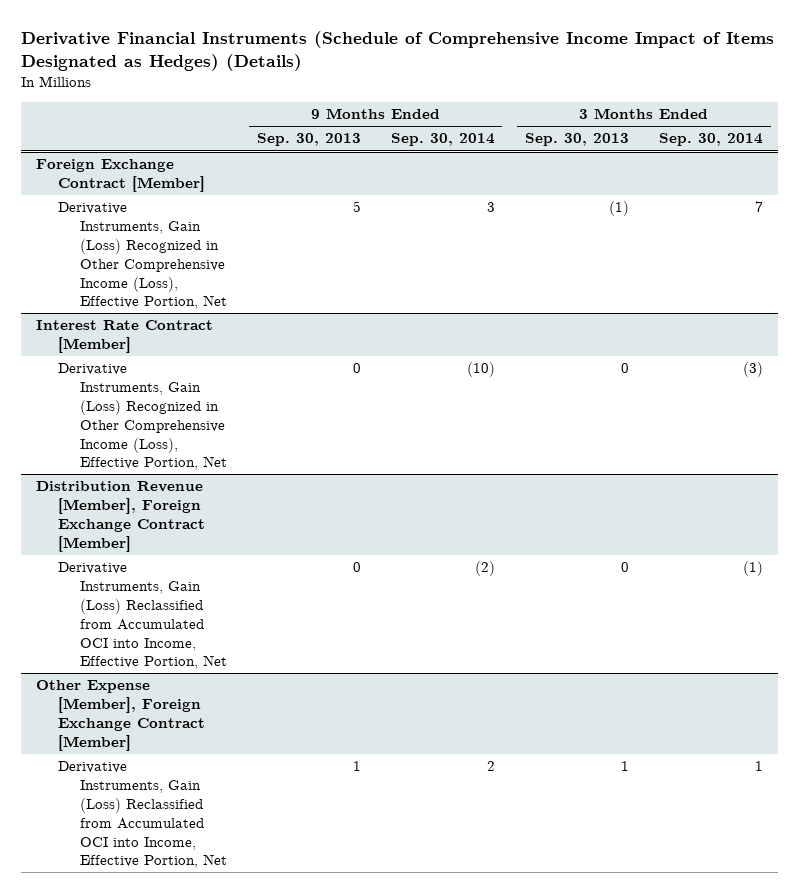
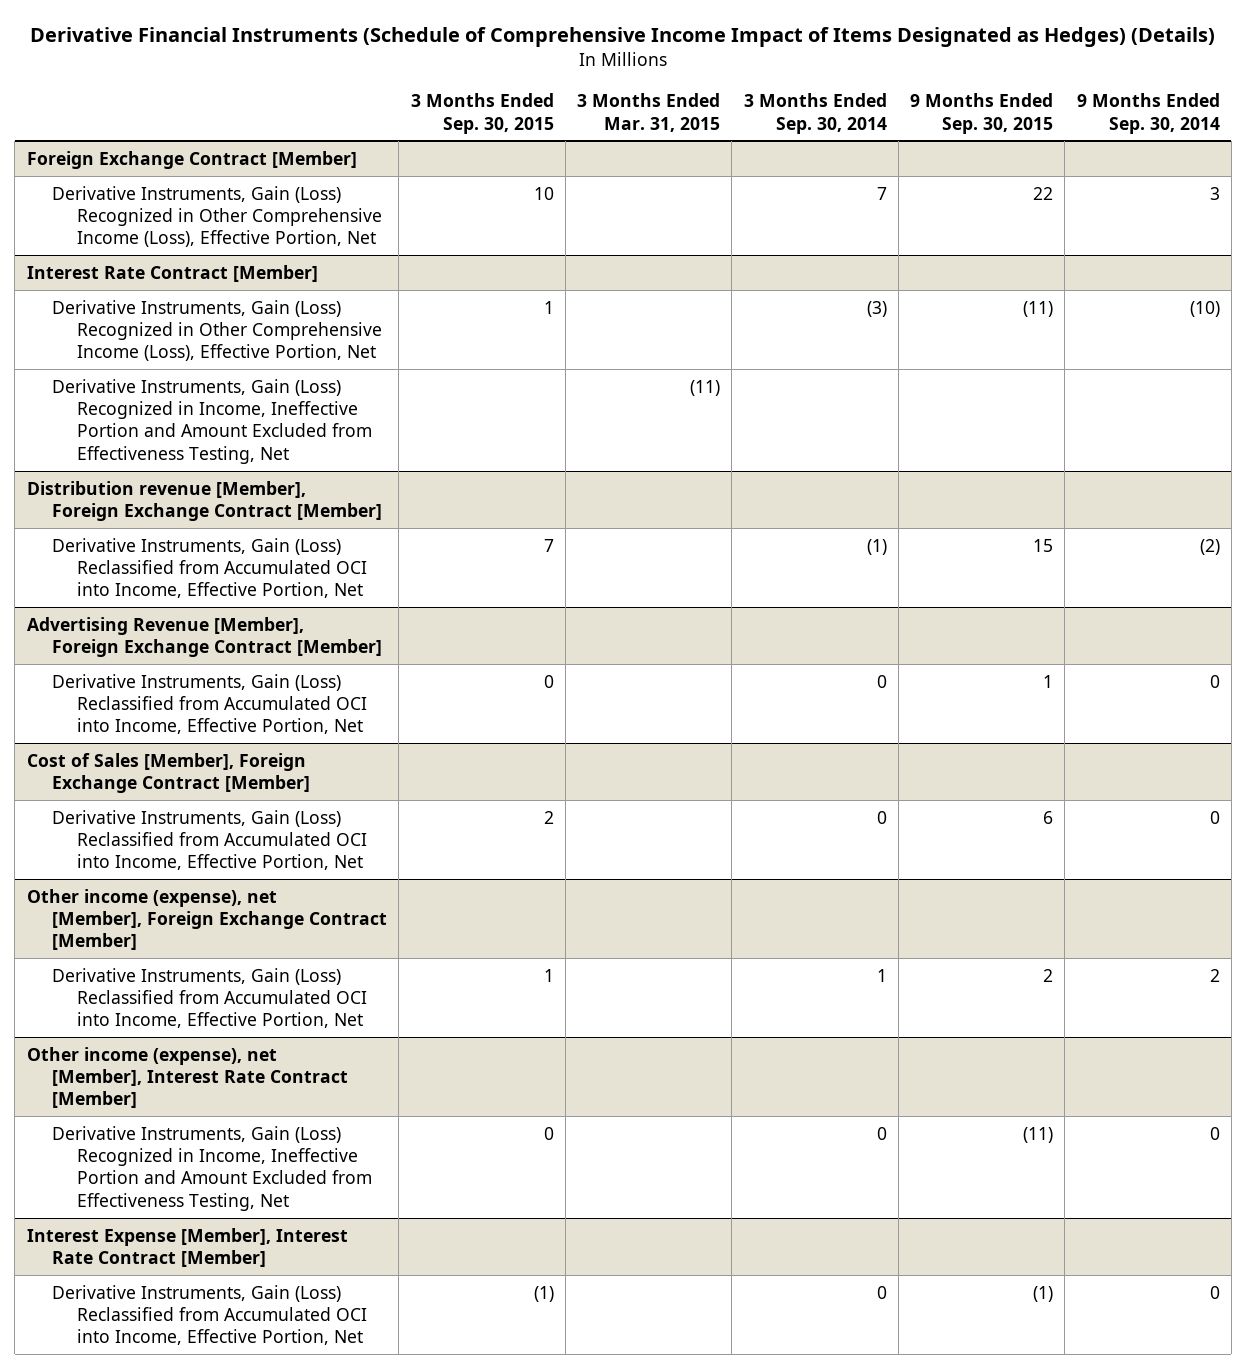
[256,133,361,147] Sep. 30, 2013 -> none
[524,133,629,147] Sep. 30, 2013 -> none
none -> [410,93,554,134] 3 Months Ended Sep. 30, 2015
none -> [577,93,721,132] 3 Months Ended Mar. 31, 2015
none -> [910,93,1054,134] 9 Months Ended Sep. 30, 2015
none -> [52,378,373,464] Derivative Instruments, Gain (Loss) Recognized in Income, Ineffective Portion and Amount Excluded from Effectiveness Testing, Net
[36,481,206,552] Distribution Revenue [Member], Foreign Exchange Contract [Member] -> [26,480,383,521] Distribution revenue [Member], Foreign Exchange Contract [Member]
none -> [26,616,383,657] Advertising Revenue [Member], Foreign Exchange Contract [Member]
none -> [52,673,368,735] Derivative Instruments, Gain (Loss) Reclassified from Accumulated OCI into Income, Effective Portion, Net
none -> [26,752,311,793] Cost of Sales [Member], Foreign Exchange Contract [Member]
none -> [52,809,368,871] Derivative Instruments, Gain (Loss) Reclassified from Accumulated OCI into Income, Effective Portion, Net
[36,680,206,751] Other Expense [Member], Foreign Exchange Contract [Member] -> [26,888,388,951] Other income (expense), net [Member], Foreign Exchange Contract [Member]
none -> [26,1046,349,1109] Other income (expense), net [Member], Interest Rate Contract [Member]
none -> [52,1125,373,1211] Derivative Instruments, Gain (Loss) Recognized in Income, Ineffective Portion and Amount Excluded from Effectiveness Testing, Net
none -> [26,1227,348,1267] Interest Expense [Member], Interest Rate Contract [Member]
none -> [52,1284,368,1346] Derivative Instruments, Gain (Loss) Reclassified from Accumulated OCI into Income, Effective Portion, Net

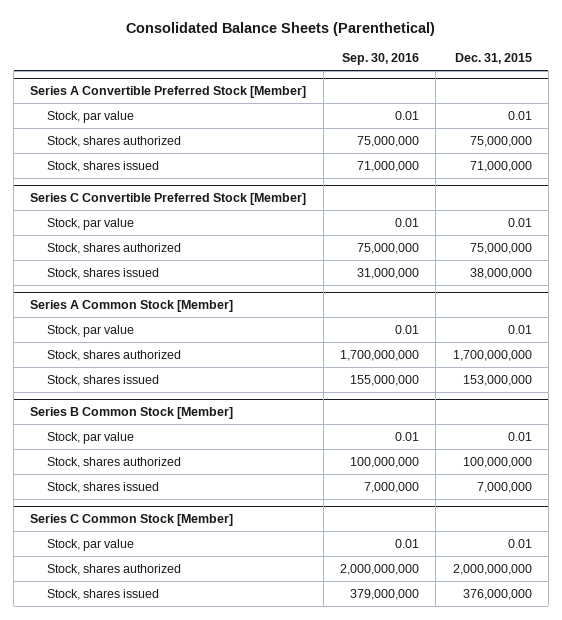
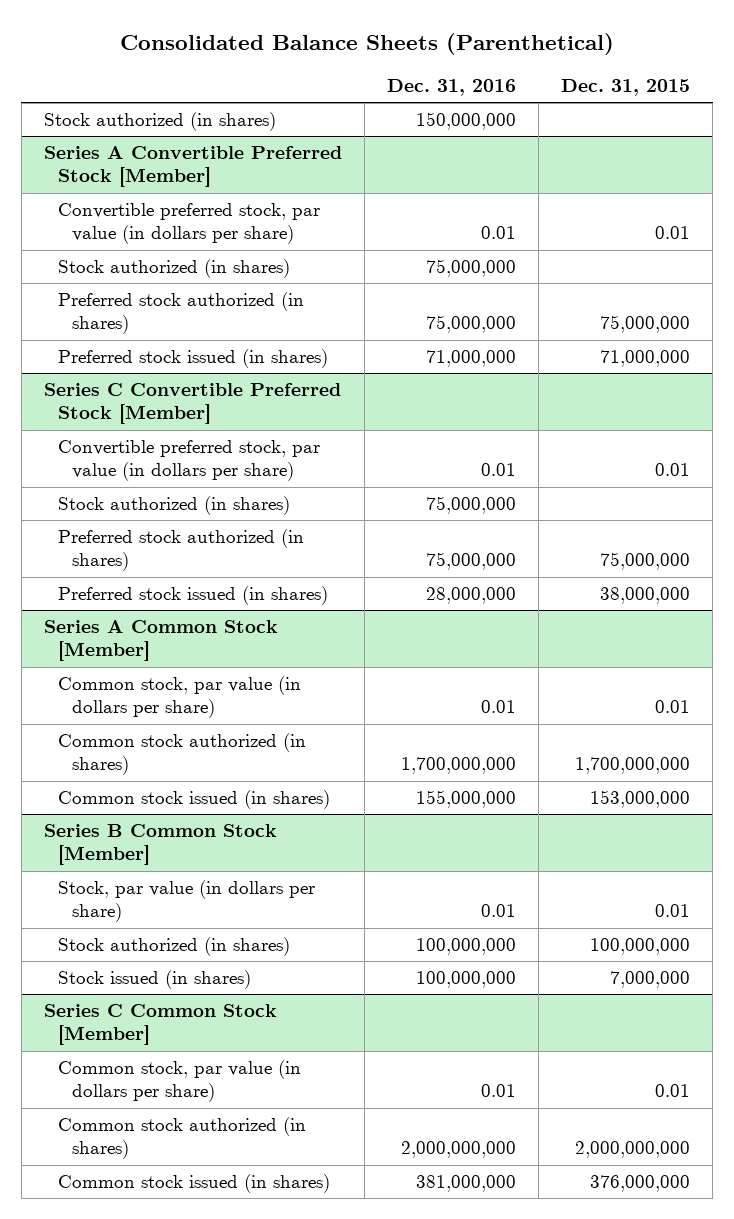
[341,53,419,66] Sep. 30, 2016 -> none
none -> [386,79,516,97] Dec. 31, 2016
none -> [43,112,276,132] Stock authorized (in shares)
[46,110,134,123] Stock, par value -> [57,203,320,245] Convertible preferred stock, par value (in dollars per share)
none -> [57,259,290,279] Stock authorized (in shares)
[46,135,181,147] Stock, shares authorized -> [57,292,304,335] Preferred stock authorized (in shares)
[46,160,159,172] Stock, shares issued -> [57,349,328,369] Preferred stock issued (in shares)
[46,217,134,230] Stock, par value -> [57,440,320,482] Convertible preferred stock, par value (in dollars per share)
none -> [57,496,290,516] Stock authorized (in shares)
[46,242,181,254] Stock, shares authorized -> [57,529,304,572] Preferred stock authorized (in shares)
[46,267,159,279] Stock, shares issued -> [57,586,328,606] Preferred stock issued (in shares)
[46,324,134,337] Stock, par value -> [57,676,301,719] Common stock, par value (in dollars per share)
[46,349,181,361] Stock, shares authorized -> [57,733,306,776] Common stock authorized (in shares)
[46,374,159,386] Stock, shares issued -> [57,790,330,810] Common stock issued (in shares)
[46,431,134,444] Stock, par value -> [57,880,315,923] Stock, par value (in dollars per share)
[46,456,181,468] Stock, shares authorized -> [57,937,290,957] Stock authorized (in shares)
[46,481,159,493] Stock, shares issued -> [57,970,251,990] Stock issued (in shares)
[46,538,134,551] Stock, par value -> [57,1060,301,1103] Common stock, par value (in dollars per share)
[46,563,181,575] Stock, shares authorized -> [57,1117,306,1160] Common stock authorized (in shares)
[46,588,159,600] Stock, shares issued -> [57,1174,330,1194] Common stock issued (in shares)

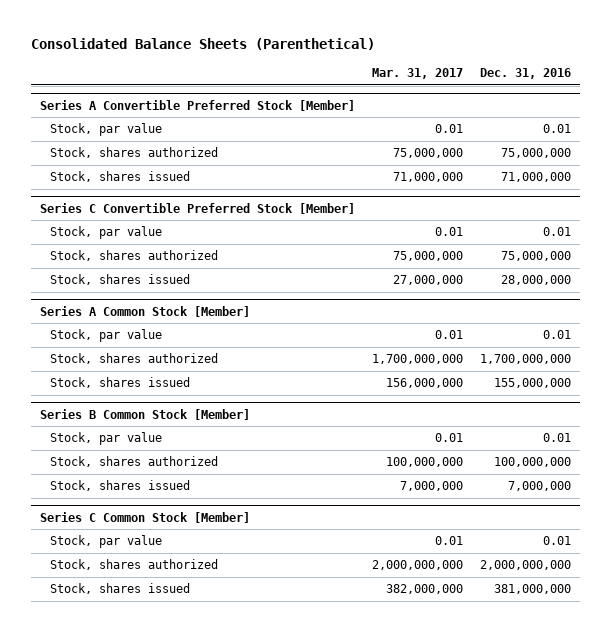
[561,79,691,97] Dec. 31, 2015 -> none
none -> [371,68,463,80] Mar. 31, 2017
[43,112,276,132] Stock authorized (in shares) -> none
[57,259,290,279] Stock authorized (in shares) -> none
[57,203,320,245] Convertible preferred stock, par value (in dollars per share) -> [50,123,163,137] Stock, par value
[57,292,304,335] Preferred stock authorized (in shares) -> [50,147,219,159] Stock, shares authorized
[57,349,328,369] Preferred stock issued (in shares) -> [50,171,191,183] Stock, shares issued
[57,496,290,516] Stock authorized (in shares) -> none
[57,440,320,482] Convertible preferred stock, par value (in dollars per share) -> [50,226,163,240] Stock, par value
[57,529,304,572] Preferred stock authorized (in shares) -> [50,250,219,262] Stock, shares authorized
[57,586,328,606] Preferred stock issued (in shares) -> [50,274,191,286] Stock, shares issued
[57,676,301,719] Common stock, par value (in dollars per share) -> [50,329,163,343] Stock, par value
[57,733,306,776] Common stock authorized (in shares) -> [50,353,219,365] Stock, shares authorized
[57,790,330,810] Common stock issued (in shares) -> [50,377,191,389] Stock, shares issued
[57,880,315,923] Stock, par value (in dollars per share) -> [50,432,163,446] Stock, par value
[57,937,290,957] Stock authorized (in shares) -> [50,456,219,468] Stock, shares authorized
[57,970,251,990] Stock issued (in shares) -> [50,480,191,492] Stock, shares issued
[415,971,516,989] 100,000,000 -> [508,481,572,492] 7,000,000
[57,1060,301,1103] Common stock, par value (in dollars per share) -> [50,535,163,549] Stock, par value
[57,1117,306,1160] Common stock authorized (in shares) -> [50,559,219,571] Stock, shares authorized
[57,1174,330,1194] Common stock issued (in shares) -> [50,583,191,595] Stock, shares issued

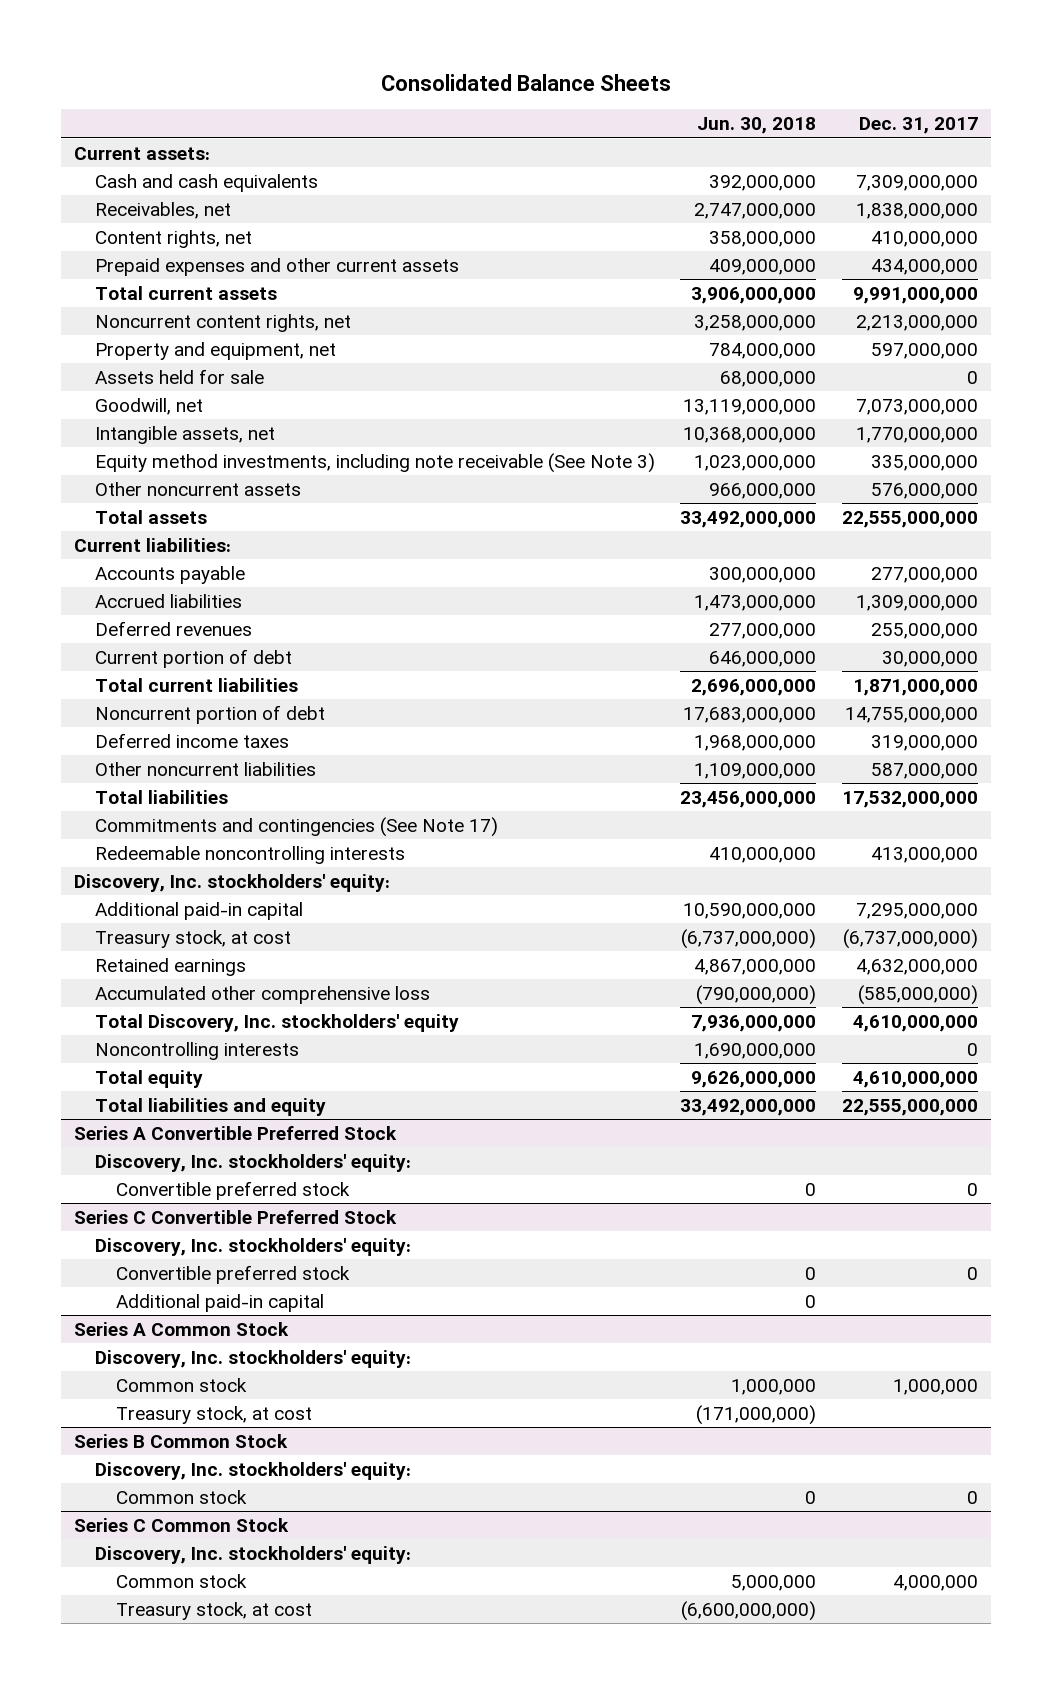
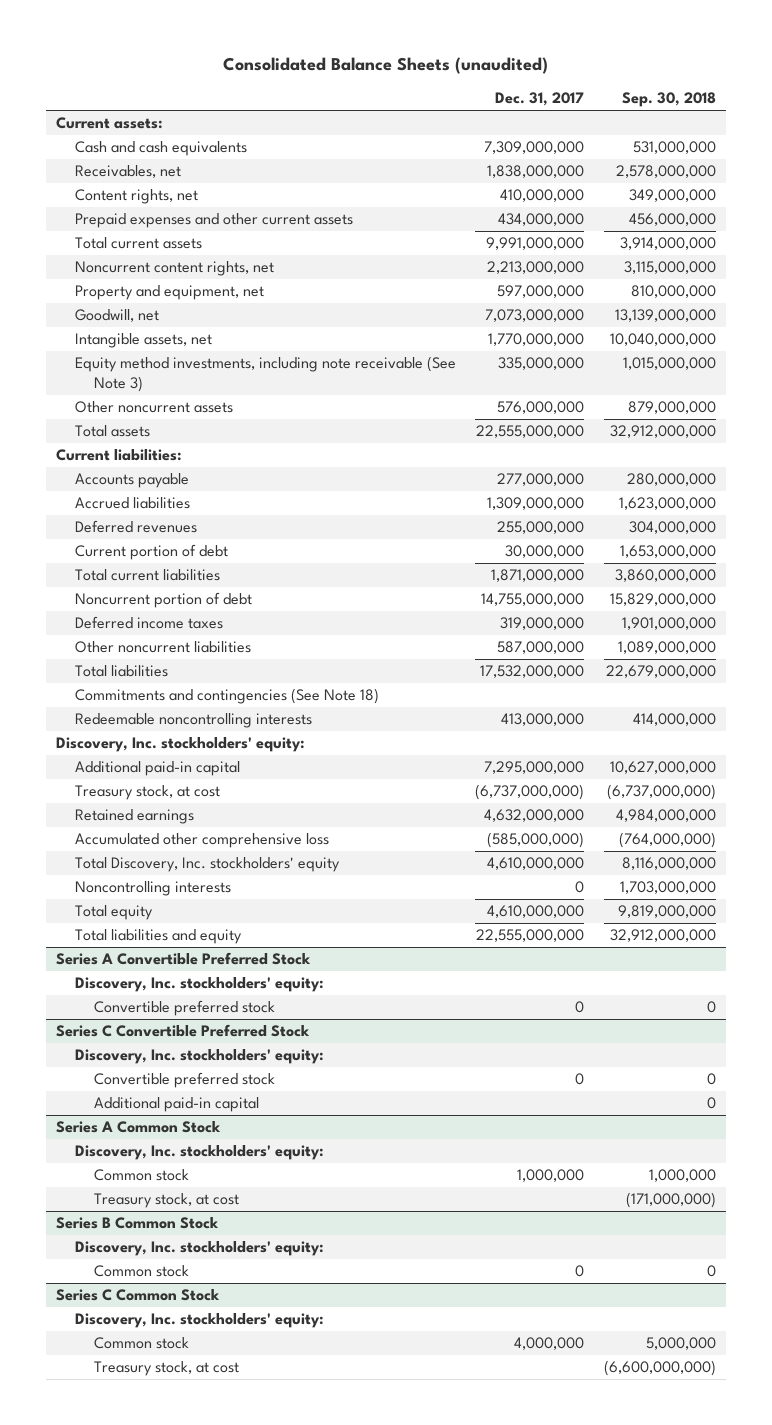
[380,73,671,91] Consolidated Balance Sheets -> [222,57,548,75] Consolidated Balance Sheets (unaudited)
[697,117,817,135] Jun. 30, 2018 -> none
none -> [622,92,717,108] Sep. 30, 2018
[94,368,264,384] Assets held for sale -> none
[94,816,498,837] Commitments and contingencies (See Note 17) -> [74,688,379,705] Commitments and contingencies (See Note 18)

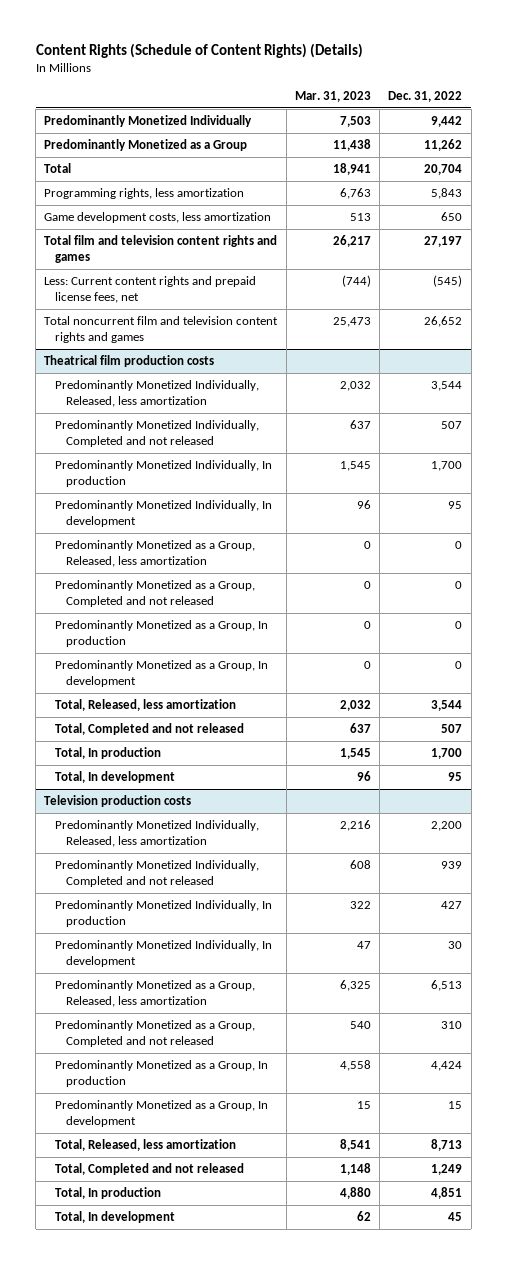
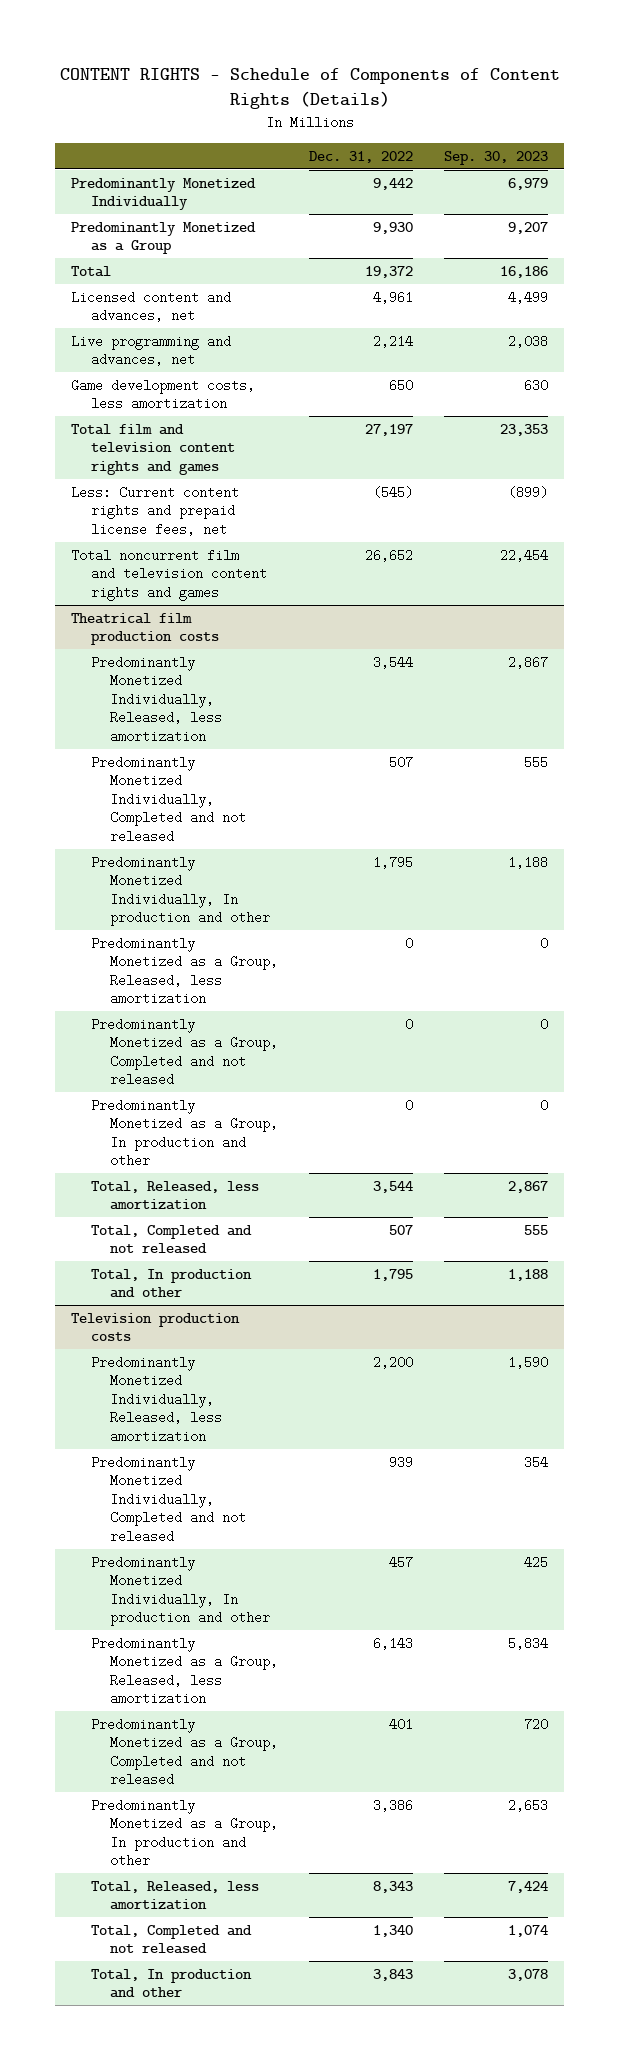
[35,42,363,58] Content Rights (Schedule of Content Rights) (Details) -> [59,68,560,110] CONTENT RIGHTS - Schedule of Components of Content Rights (Details)
[294,91,371,103] Mar. 31, 2023 -> none
none -> [444,151,549,166] Sep. 30, 2023
[44,187,245,199] Programming rights, less amortization -> none
[424,138,463,151] 11,262 -> [373,221,414,234] 9,930
[424,163,463,175] 20,704 -> [365,265,414,278] 19,372
none -> [70,290,231,323] Licensed content and advances, net
none -> [70,334,231,367] Live programming and advances, net
[55,499,273,527] Predominantly Monetized Individually, In development -> none
[55,459,273,487] Predominantly Monetized Individually, In production -> [90,855,271,927] Predominantly Monetized Individually, In production and other
[431,460,463,471] 1,700 -> [373,855,414,869] 1,795
[55,659,269,687] Predominantly Monetized as a Group, In development -> none
[55,619,269,647] Predominantly Monetized as a Group, In production -> [90,1098,279,1168] Predominantly Monetized as a Group, In production and other
[55,770,176,783] Total, In development -> none
[55,746,162,759] Total, In production -> [90,1268,252,1299] Total, In production and other
[431,747,463,759] 1,700 -> [373,1268,414,1281] 1,795
[55,939,273,967] Predominantly Monetized Individually, In development -> none
[55,1099,269,1127] Predominantly Monetized as a Group, In development -> none
[55,1210,176,1223] Total, In development -> none
[55,899,273,927] Predominantly Monetized Individually, In production -> [90,1555,271,1627] Predominantly Monetized Individually, In production and other
[441,900,463,909] 427 -> [389,1555,414,1569] 457
[431,979,463,991] 6,513 -> [373,1636,414,1650] 6,143
[441,1020,463,1029] 310 -> [389,1717,414,1731] 401
[55,1059,269,1087] Predominantly Monetized as a Group, In production -> [90,1798,279,1868] Predominantly Monetized as a Group, In production and other
[431,1060,463,1071] 4,424 -> [373,1798,414,1812] 3,386
[431,1138,463,1151] 8,713 -> [373,1880,414,1893] 8,343
[431,1163,463,1175] 1,249 -> [373,1924,414,1937] 1,340
[55,1186,162,1199] Total, In production -> [90,1968,252,1999] Total, In production and other
[431,1186,463,1199] 4,851 -> [373,1968,414,1981] 3,843

